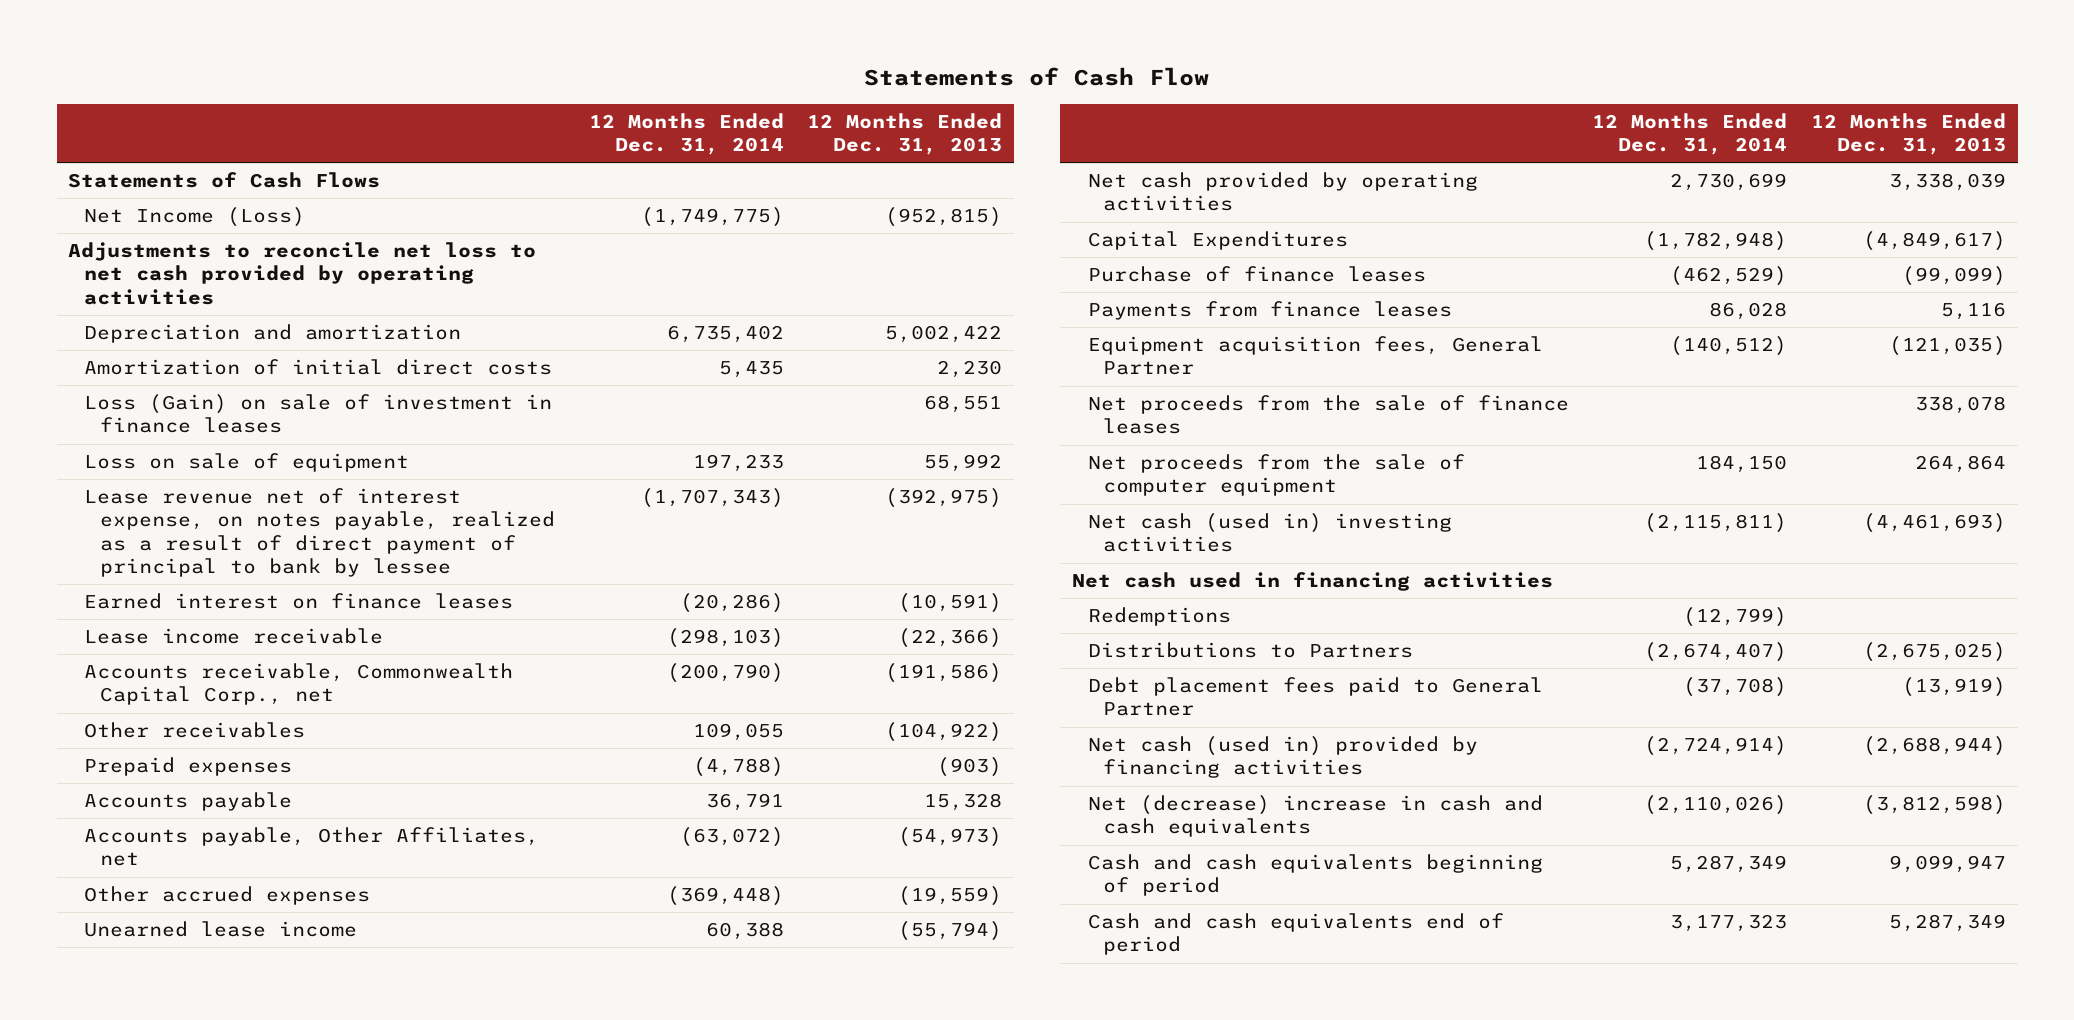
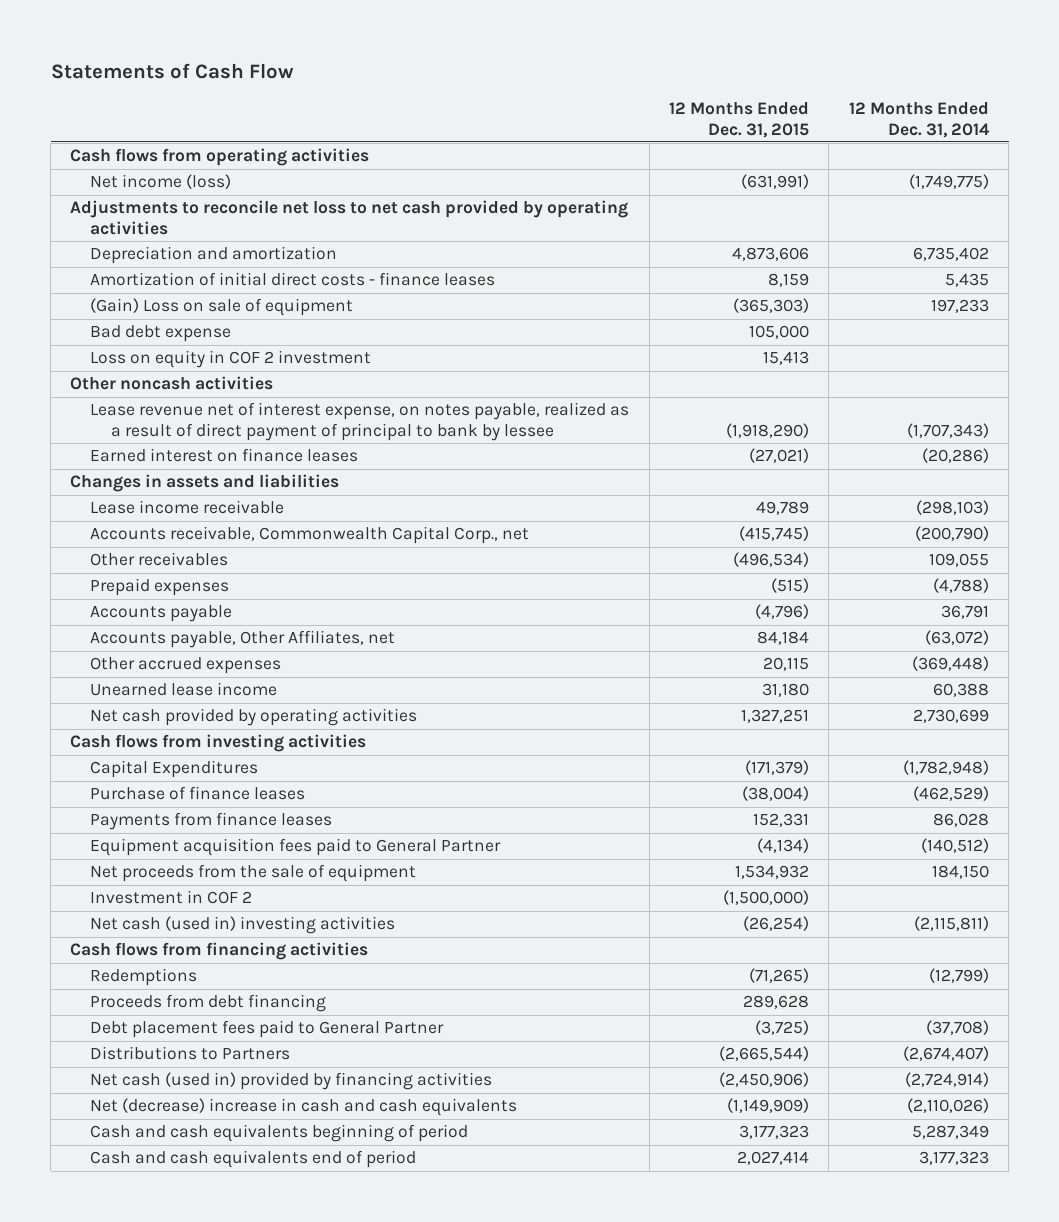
[807,112,1003,156] 12 Months Ended Dec. 31, 2013 -> none
none -> [669,101,810,138] 12 Months Ended Dec. 31, 2015
[68,172,381,189] Statements of Cash Flows -> none
none -> [70,148,370,167] Cash flows from operating activities
[84,207,306,228] Net Income (Loss) -> [90,174,232,190] Net income (loss)
[84,394,553,434] Loss (Gain) on sale of investment in finance leases -> none
[84,359,553,376] Amortization of initial direct costs -> [90,272,496,287] Amortization of initial direct costs - finance leases
[84,453,410,473] Loss on sale of equipment -> [90,298,354,317] (Gain) Loss on sale of equipment
none -> [90,325,232,343] Bad debt expense
none -> [90,350,372,369] Loss on equity in COF 2 investment
none -> [70,376,274,391] Other noncash activities
none -> [70,474,340,493] Changes in assets and liabilities
none -> [70,734,367,753] Cash flows from investing activities
[1087,395,1569,435] Net proceeds from the sale of finance leases -> none
[1087,336,1543,376] Equipment acquisition fees, General Partner -> [90,838,502,857] Equipment acquisition fees paid to General Partner
[1087,454,1465,497] Net proceeds from the sale of computer equipment -> [90,864,417,883] Net proceeds from the sale of equipment
none -> [90,890,253,905] Investment in COF 2
[1071,572,1553,592] Net cash used in financing activities -> [70,942,369,961] Cash flows from financing activities
none -> [90,994,327,1013] Proceeds from debt financing
[1087,642,1413,659] Distributions to Partners -> [90,1046,291,1061] Distributions to Partners

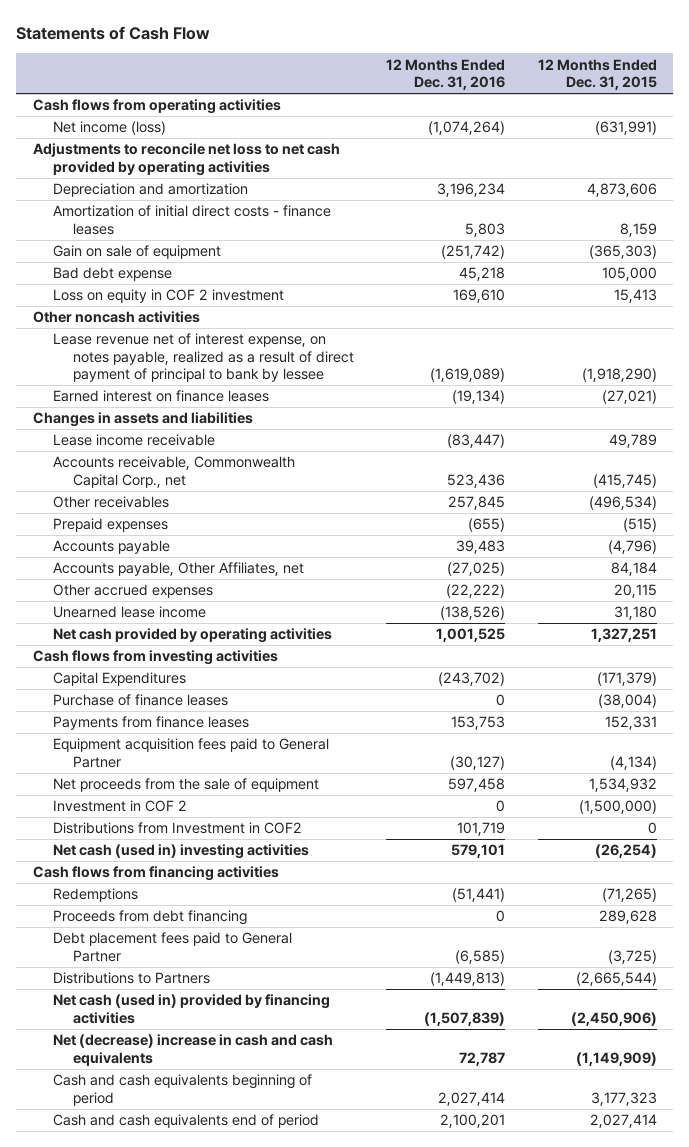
[848,101,990,138] 12 Months Ended Dec. 31, 2014 -> none
none -> [386,58,506,91] 12 Months Ended Dec. 31, 2016
[90,298,354,317] (Gain) Loss on sale of equipment -> [52,245,221,260] Gain on sale of equipment
none -> [52,822,302,835] Distributions from Investment in COF2

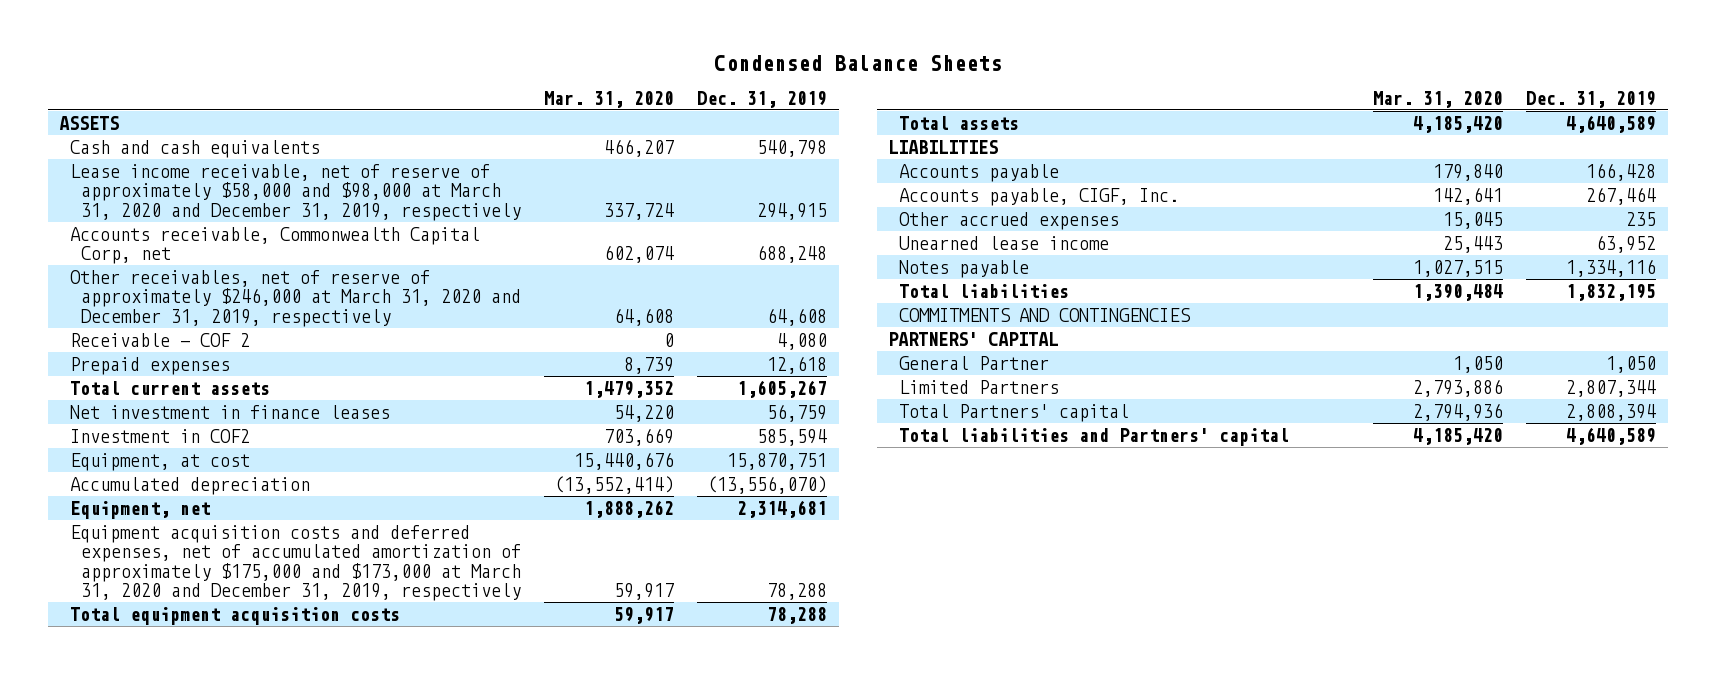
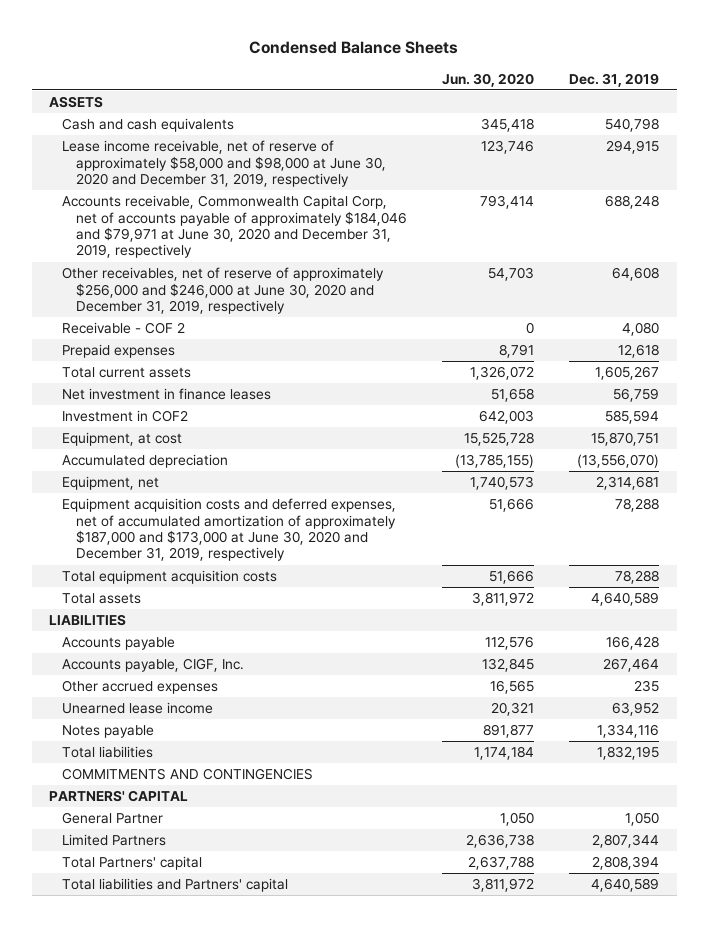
[544,90,675,108] Mar. 31, 2020 -> none
none -> [441,72,534,87] Jun. 30, 2020
[70,163,521,221] Lease income receivable, net of reserve of approximately $58,000 and $98,000 at March 31, 2020 and December 31, 2019, respectively -> [62,140,386,188] Lease income receivable, net of reserve of approximately $58,000 and $98,000 at June 30, 2020 and December 31, 2019, respectively
[70,226,481,265] Accounts receivable, Commonwealth Capital Corp, net -> [62,195,407,259] Accounts receivable, Commonwealth Capital Corp, net of accounts payable of approximately $184,046 and $79,971 at June 30, 2020 and December 31, 2019, respectively
[70,269,521,327] Other receivables, net of reserve of approximately $246,000 at March 31, 2020 and December 31, 2019, respectively -> [62,267,385,315] Other receivables, net of reserve of approximately $256,000 and $246,000 at June 30, 2020 and December 31, 2019, respectively
[70,524,521,601] Equipment acquisition costs and deferred expenses, net of accumulated amortization of approximately $175,000 and $173,000 at March 31, 2020 and December 31, 2019, respectively -> [62,498,397,562] Equipment acquisition costs and deferred expenses, net of accumulated amortization of approximately $187,000 and $173,000 at June 30, 2020 and December 31, 2019, respectively

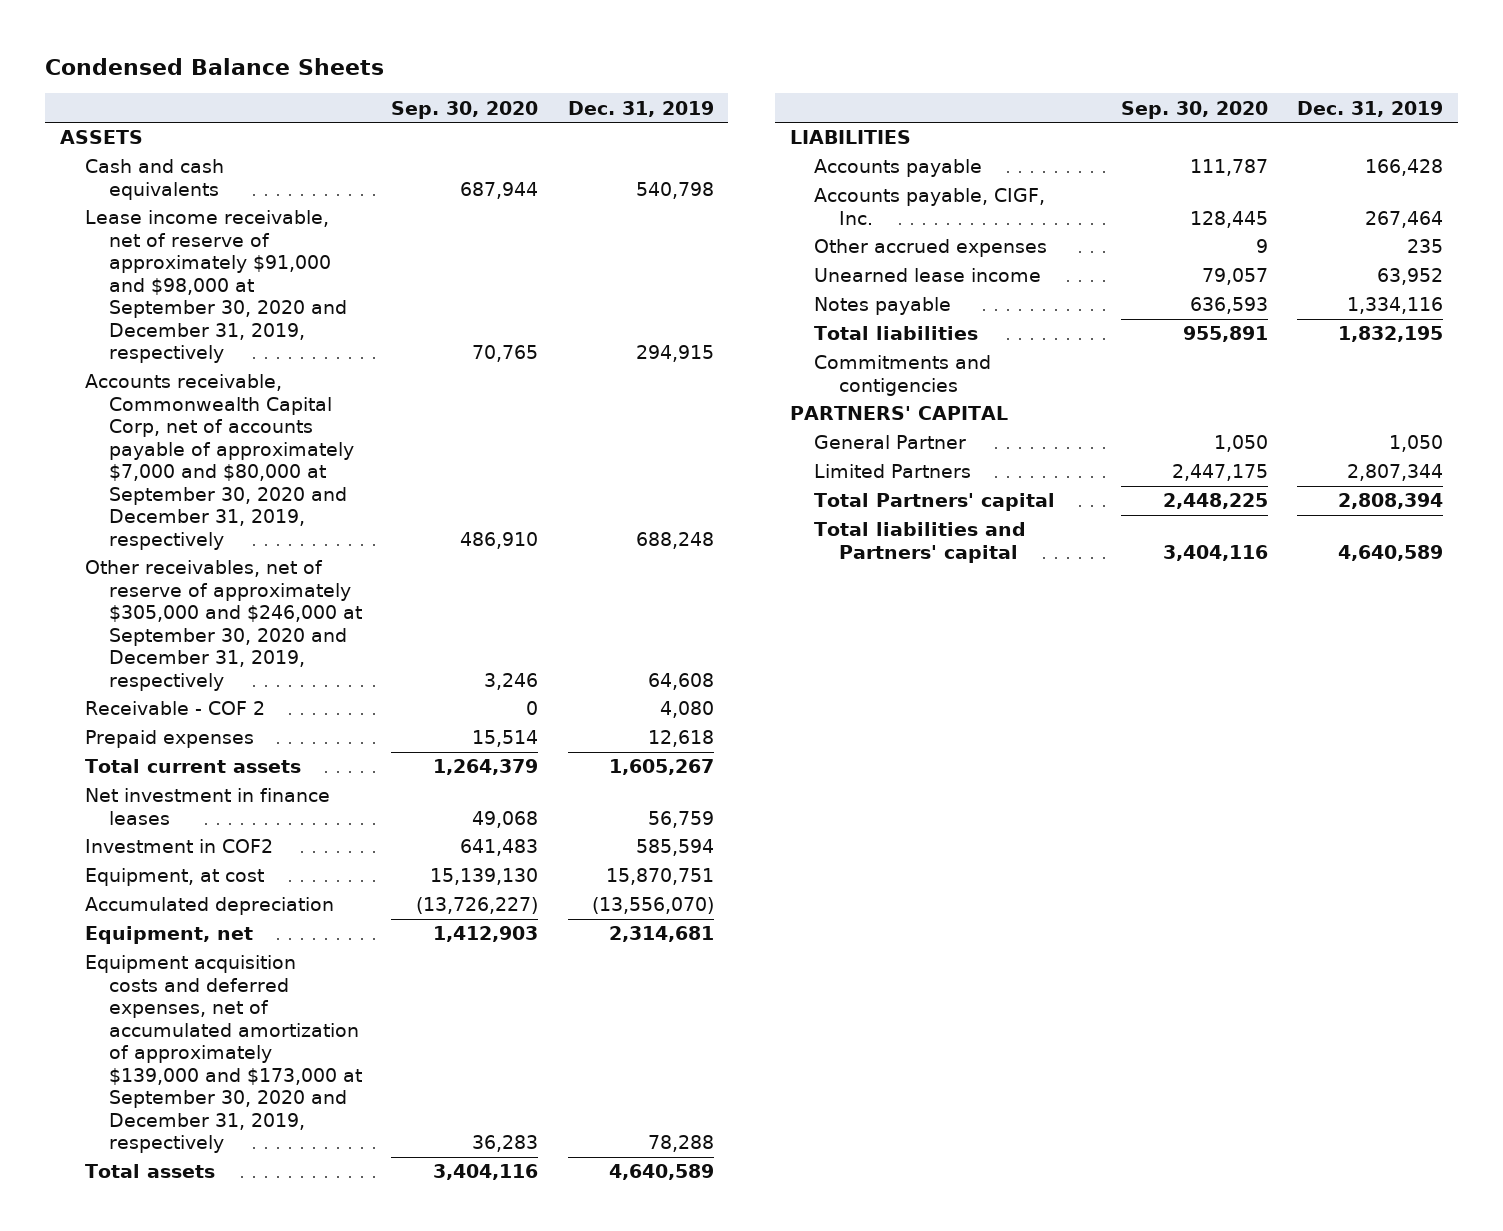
[441,72,534,87] Jun. 30, 2020 -> none
none -> [391,100,539,119] Sep. 30, 2020
[62,140,386,188] Lease income receivable, net of reserve of approximately $58,000 and $98,000 at June 30, 2020 and December 31, 2019, respectively -> [84,210,348,364] Lease income receivable, net of reserve of approximately $91,000 and $98,000 at September 30, 2020 and December 31, 2019, respectively
[62,195,407,259] Accounts receivable, Commonwealth Capital Corp, net of accounts payable of approximately $184,046 and $79,971 at June 30, 2020 and December 31, 2019, respectively -> [84,374,355,550] Accounts receivable, Commonwealth Capital Corp, net of accounts payable of approximately $7,000 and $80,000 at September 30, 2020 and December 31, 2019, respectively
[62,267,385,315] Other receivables, net of reserve of approximately $256,000 and $246,000 at June 30, 2020 and December 31, 2019, respectively -> [84,560,363,691] Other receivables, net of reserve of approximately $305,000 and $246,000 at September 30, 2020 and December 31, 2019, respectively
[62,570,278,585] Total equipment acquisition costs -> none
[62,498,397,562] Equipment acquisition costs and deferred expenses, net of accumulated amortization of approximately $187,000 and $173,000 at June 30, 2020 and December 31, 2019, respectively -> [84,955,363,1154] Equipment acquisition costs and deferred expenses, net of accumulated amortization of approximately $139,000 and $173,000 at September 30, 2020 and December 31, 2019, respectively
[62,768,314,781] COMMITMENTS AND CONTINGENCIES -> [814,355,992,396] Commitments and contigencies

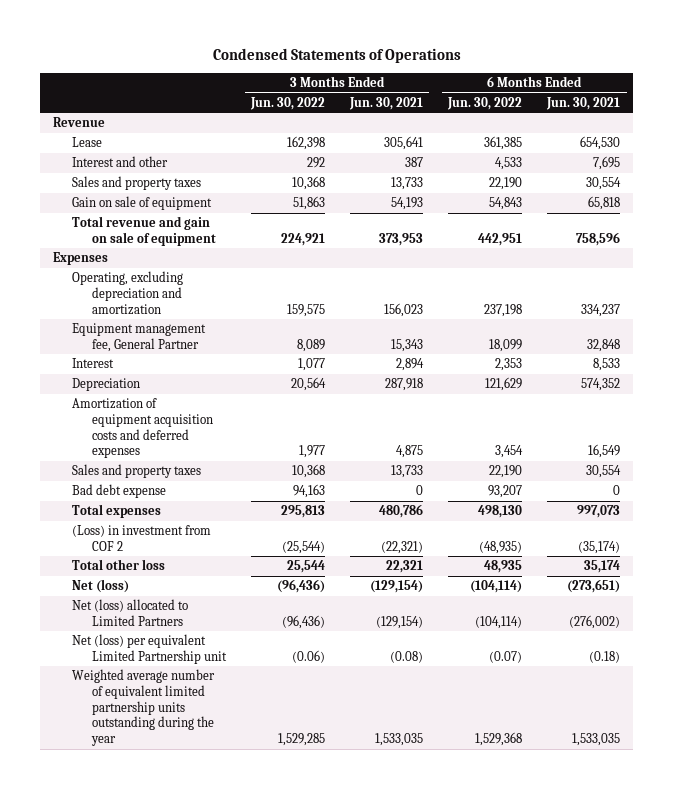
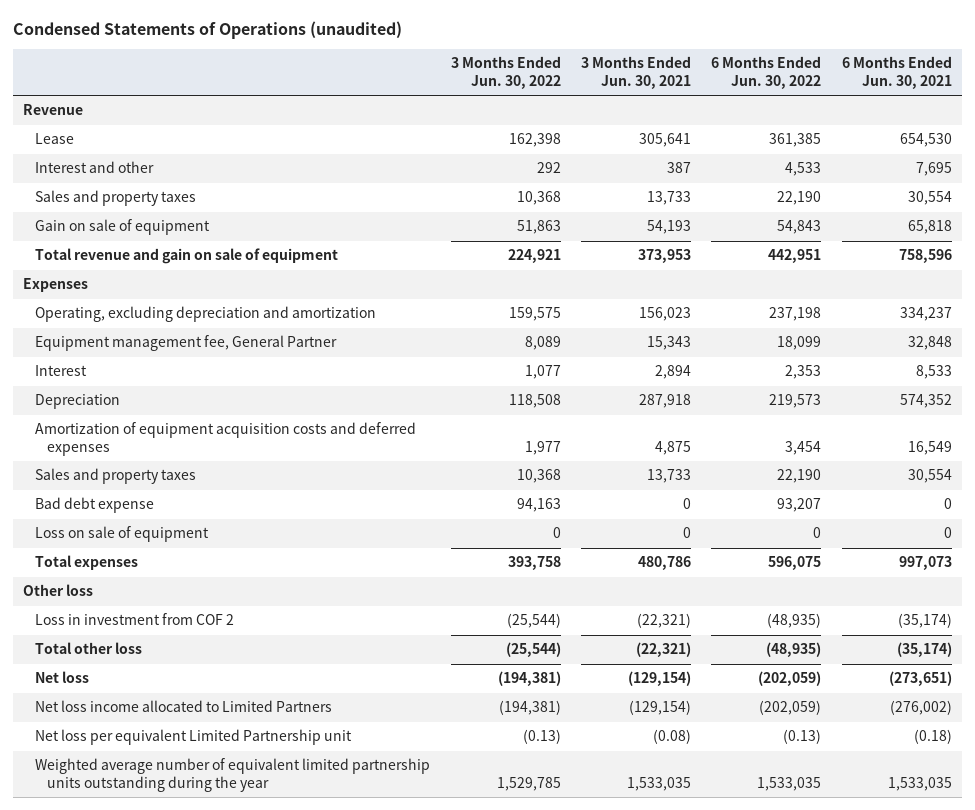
[212,47,461,63] Condensed Statements of Operations -> [13,20,403,39] Condensed Statements of Operations (unaudited)
[290,377,326,392] 20,564 -> [508,394,561,409] 118,508
[485,377,523,392] 121,629 -> [769,394,822,409] 219,573
none -> [35,526,210,543] Loss on sale of equipment
[280,505,325,519] 295,813 -> [507,556,561,571] 393,758
[478,505,523,519] 498,130 -> [768,556,822,571] 596,075
none -> [23,584,94,597] Other loss
[72,525,212,551] (Loss) in investment from COF 2 -> [35,613,235,626] Loss in investment from COF 2
[286,560,325,574] 25,544 -> [505,642,561,658] (25,544)
[386,560,424,574] 22,321 -> [636,642,692,658] (22,321)
[484,560,523,574] 48,935 -> [766,642,822,658] (48,935)
[584,560,621,574] 35,174 -> [896,642,952,658] (35,174)
[72,579,130,594] Net (loss) -> [35,671,90,684] Net loss
[276,579,325,594] (96,436) -> [497,671,561,687] (194,381)
[470,580,523,594] (104,114) -> [758,671,822,687] (202,059)
[72,599,189,626] Net (loss) allocated to Limited Partners -> [35,700,333,713] Net loss income allocated to Limited Partners
[281,614,325,629] (96,436) -> [498,700,561,716] (194,381)
[475,615,523,629] (104,114) -> [759,700,822,716] (202,059)
[72,634,227,664] Net (loss) per equivalent Limited Partnership unit -> [35,729,353,746] Net loss per equivalent Limited Partnership unit
[291,649,325,663] (0.06) -> [522,729,561,745] (0.13)
[489,650,523,663] (0.07) -> [783,729,822,745] (0.13)
[277,733,325,747] 1,529,285 -> [496,777,561,792] 1,529,785
[475,732,523,747] 1,529,368 -> [757,777,822,792] 1,533,035

